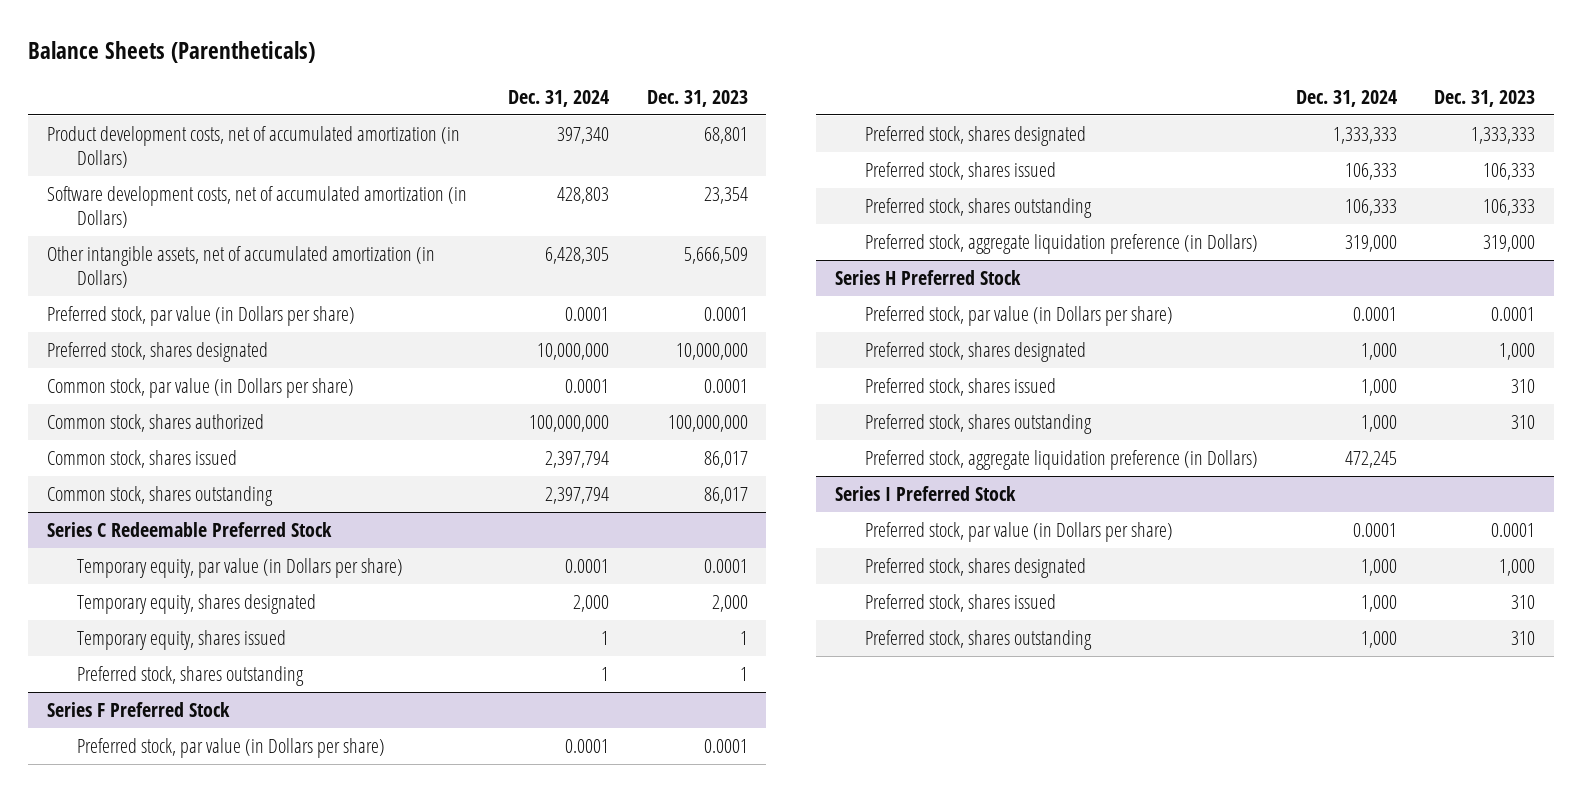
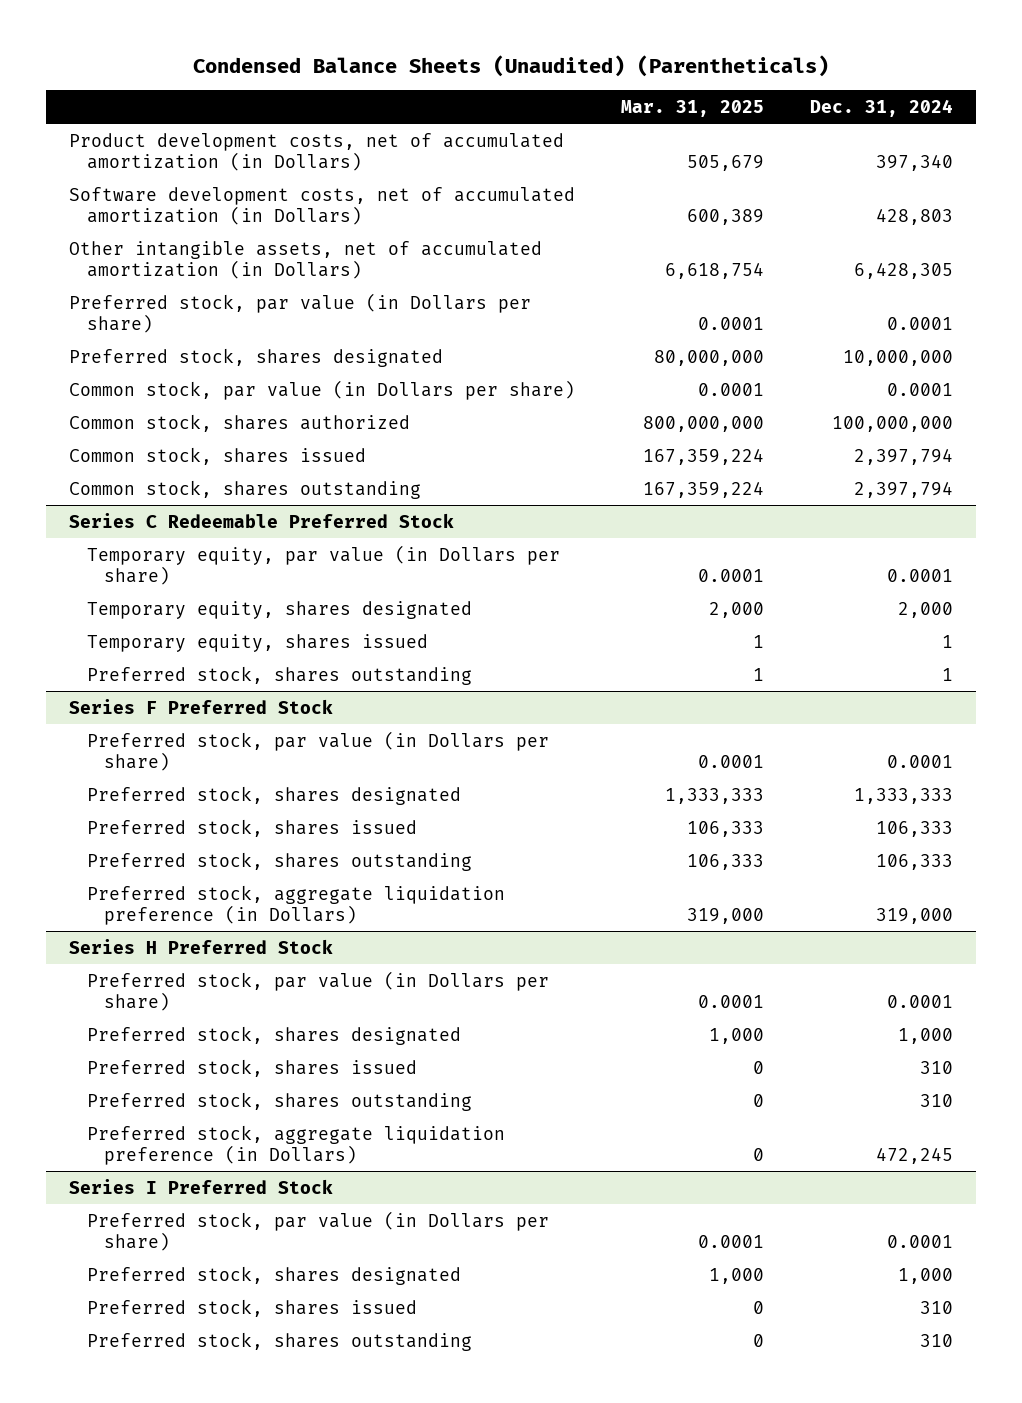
[28,40,316,63] Balance Sheets (Parentheticals) -> [192,54,829,77] Condensed Balance Sheets (Unaudited) (Parentheticals)
[646,89,748,107] Dec. 31, 2023 -> none
none -> [620,99,764,117] Mar. 31, 2025
[1360,379,1397,397] 1,000 -> [920,1060,954,1074] 310
[1360,415,1397,433] 1,000 -> [920,1093,954,1107] 310
[1360,595,1397,613] 1,000 -> [920,1300,954,1314] 310
[1360,631,1397,649] 1,000 -> [920,1333,954,1347] 310

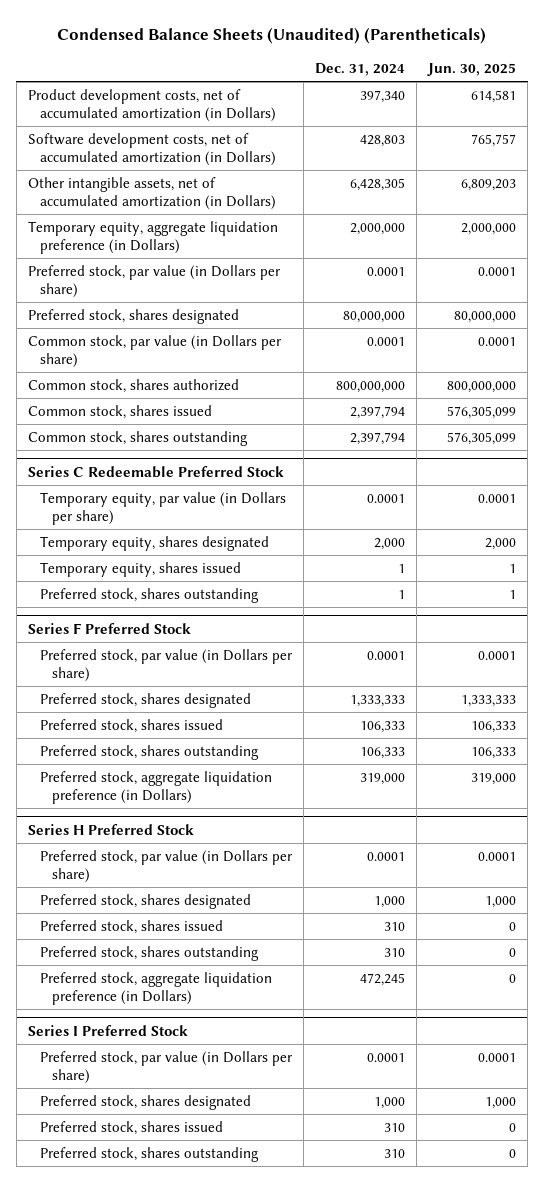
[620,99,764,117] Mar. 31, 2025 -> none
none -> [427,62,517,76] Jun. 30, 2025
none -> [28,221,279,254] Temporary equity, aggregate liquidation preference (in Dollars)
[843,349,954,366] 10,000,000 -> [343,311,406,324] 80,000,000
[832,415,954,432] 100,000,000 -> [336,381,406,394] 800,000,000

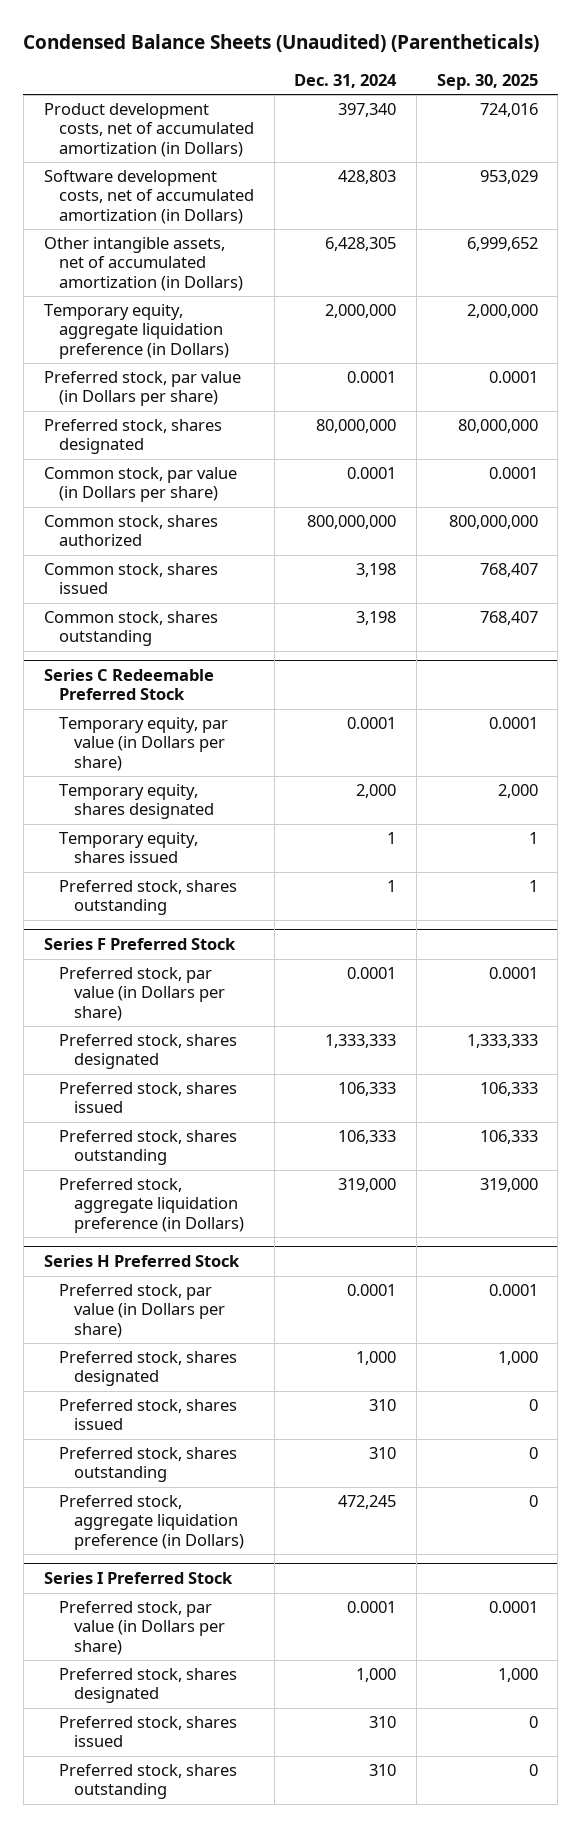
[427,62,517,76] Jun. 30, 2025 -> none
none -> [436,73,538,90] Sep. 30, 2025
[350,406,406,420] 2,397,794 -> [356,563,397,578] 3,198
[350,432,406,446] 2,397,794 -> [356,611,397,626] 3,198

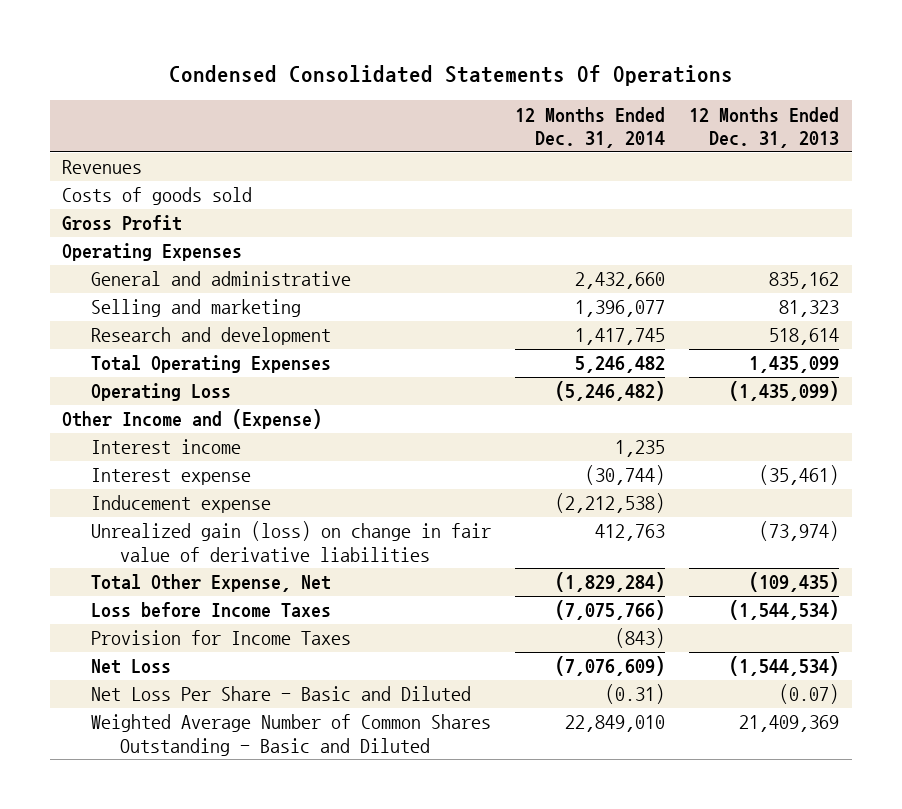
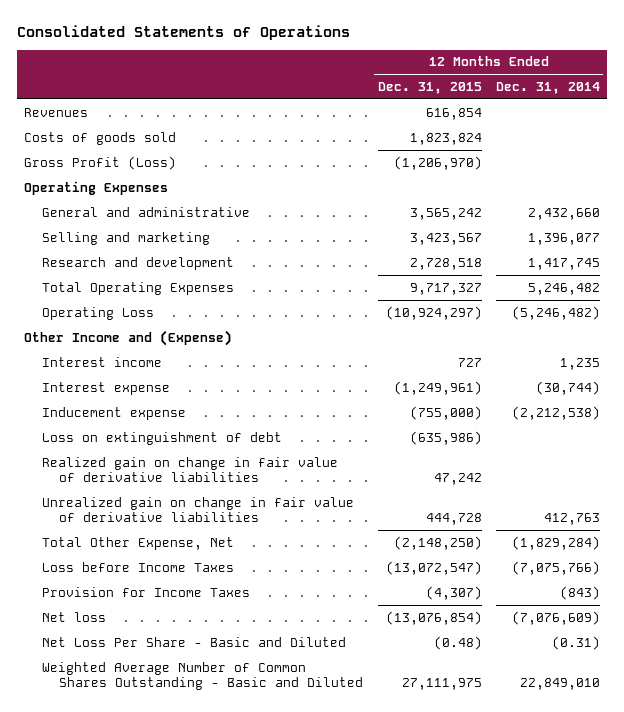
[168,64,733,86] Condensed Consolidated Statements Of Operations -> [17,24,351,40] Consolidated Statements of Operations
[689,106,840,149] 12 Months Ended Dec. 31, 2013 -> none
none -> [377,82,482,95] Dec. 31, 2015
[62,215,183,232] Gross Profit -> [24,155,177,170] Gross Profit (Loss)
none -> [41,431,282,445] Loss on extinguishment of debt
none -> [41,456,338,483] Realized gain on change in fair value of derivative liabilities
[91,521,492,562] Unrealized gain (loss) on change in fair value of derivative liabilities -> [41,496,354,523] Unrealized gain on change in fair value of derivative liabilities
[91,659,172,675] Net Loss -> [41,611,106,622] Net loss

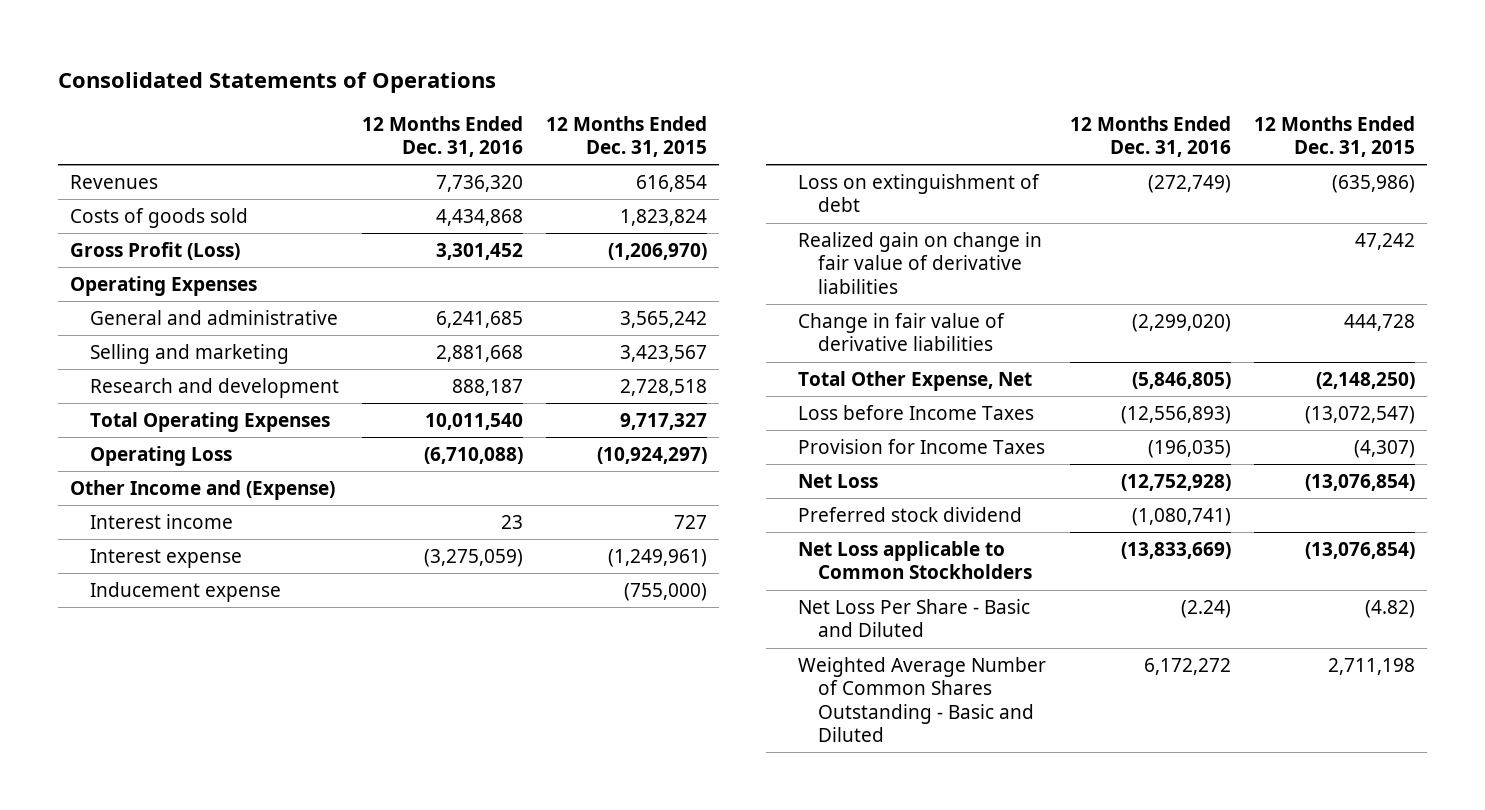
[495,82,600,95] Dec. 31, 2014 -> none
none -> [362,115,524,157] 12 Months Ended Dec. 31, 2016
[41,496,354,523] Unrealized gain on change in fair value of derivative liabilities -> [797,312,1005,352] Change in fair value of derivative liabilities
[41,611,106,622] Net loss -> [797,473,878,488] Net Loss
none -> [797,506,1022,522] Preferred stock dividend
none -> [797,540,1033,580] Net Loss applicable to Common Stockholders
[433,635,482,650] (0.48) -> [1365,599,1416,618] (4.82)
[401,678,482,691] 27,111,975 -> [1328,657,1416,675] 2,711,198

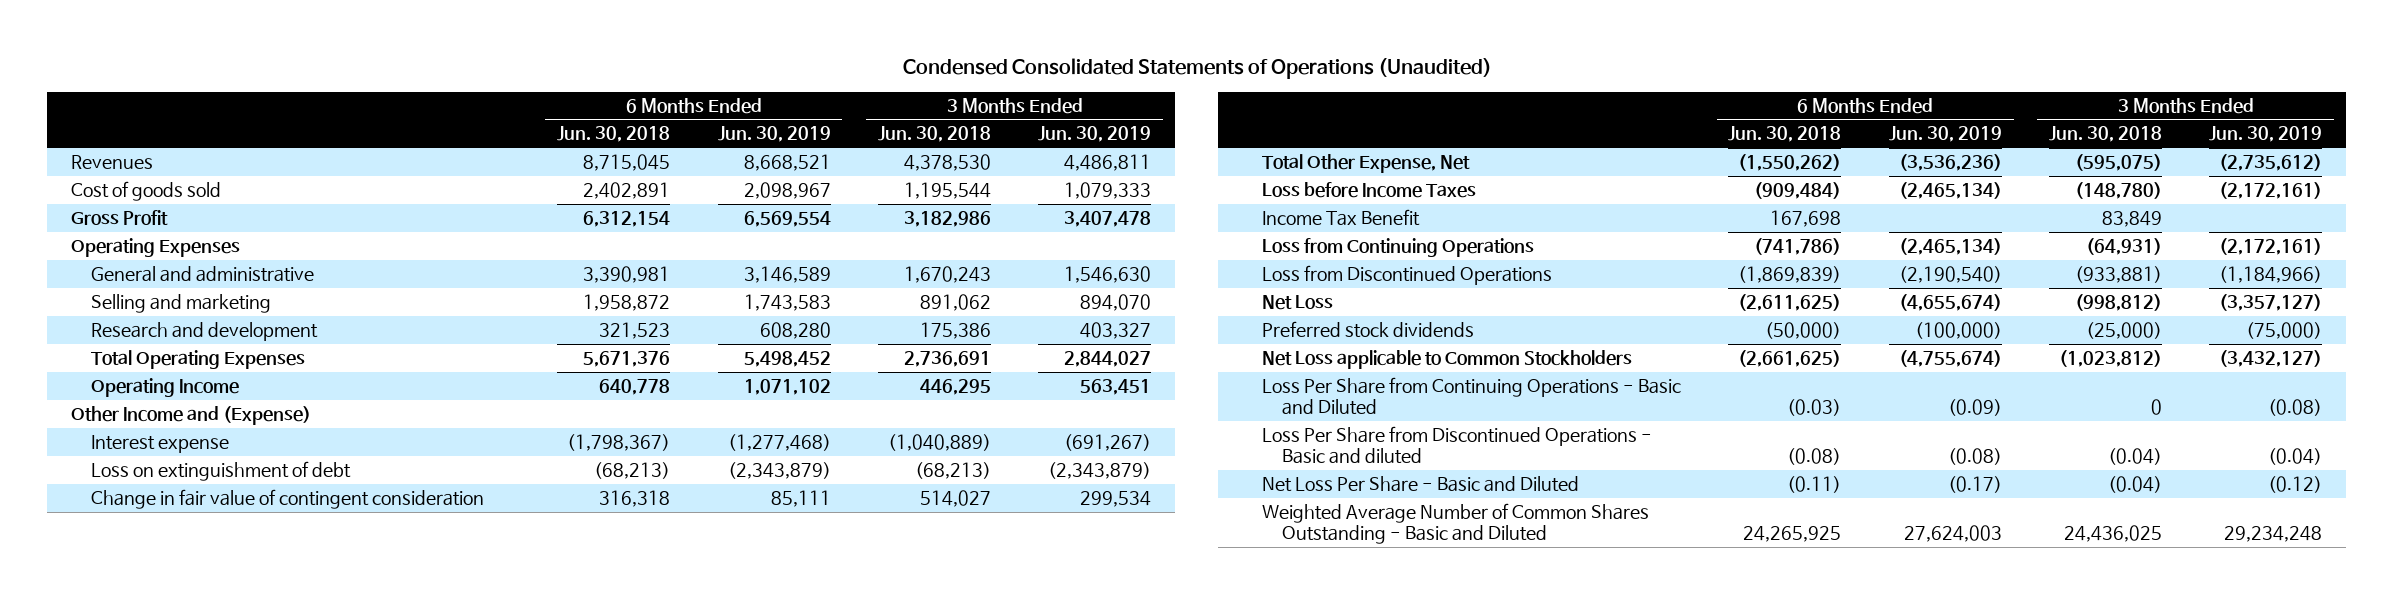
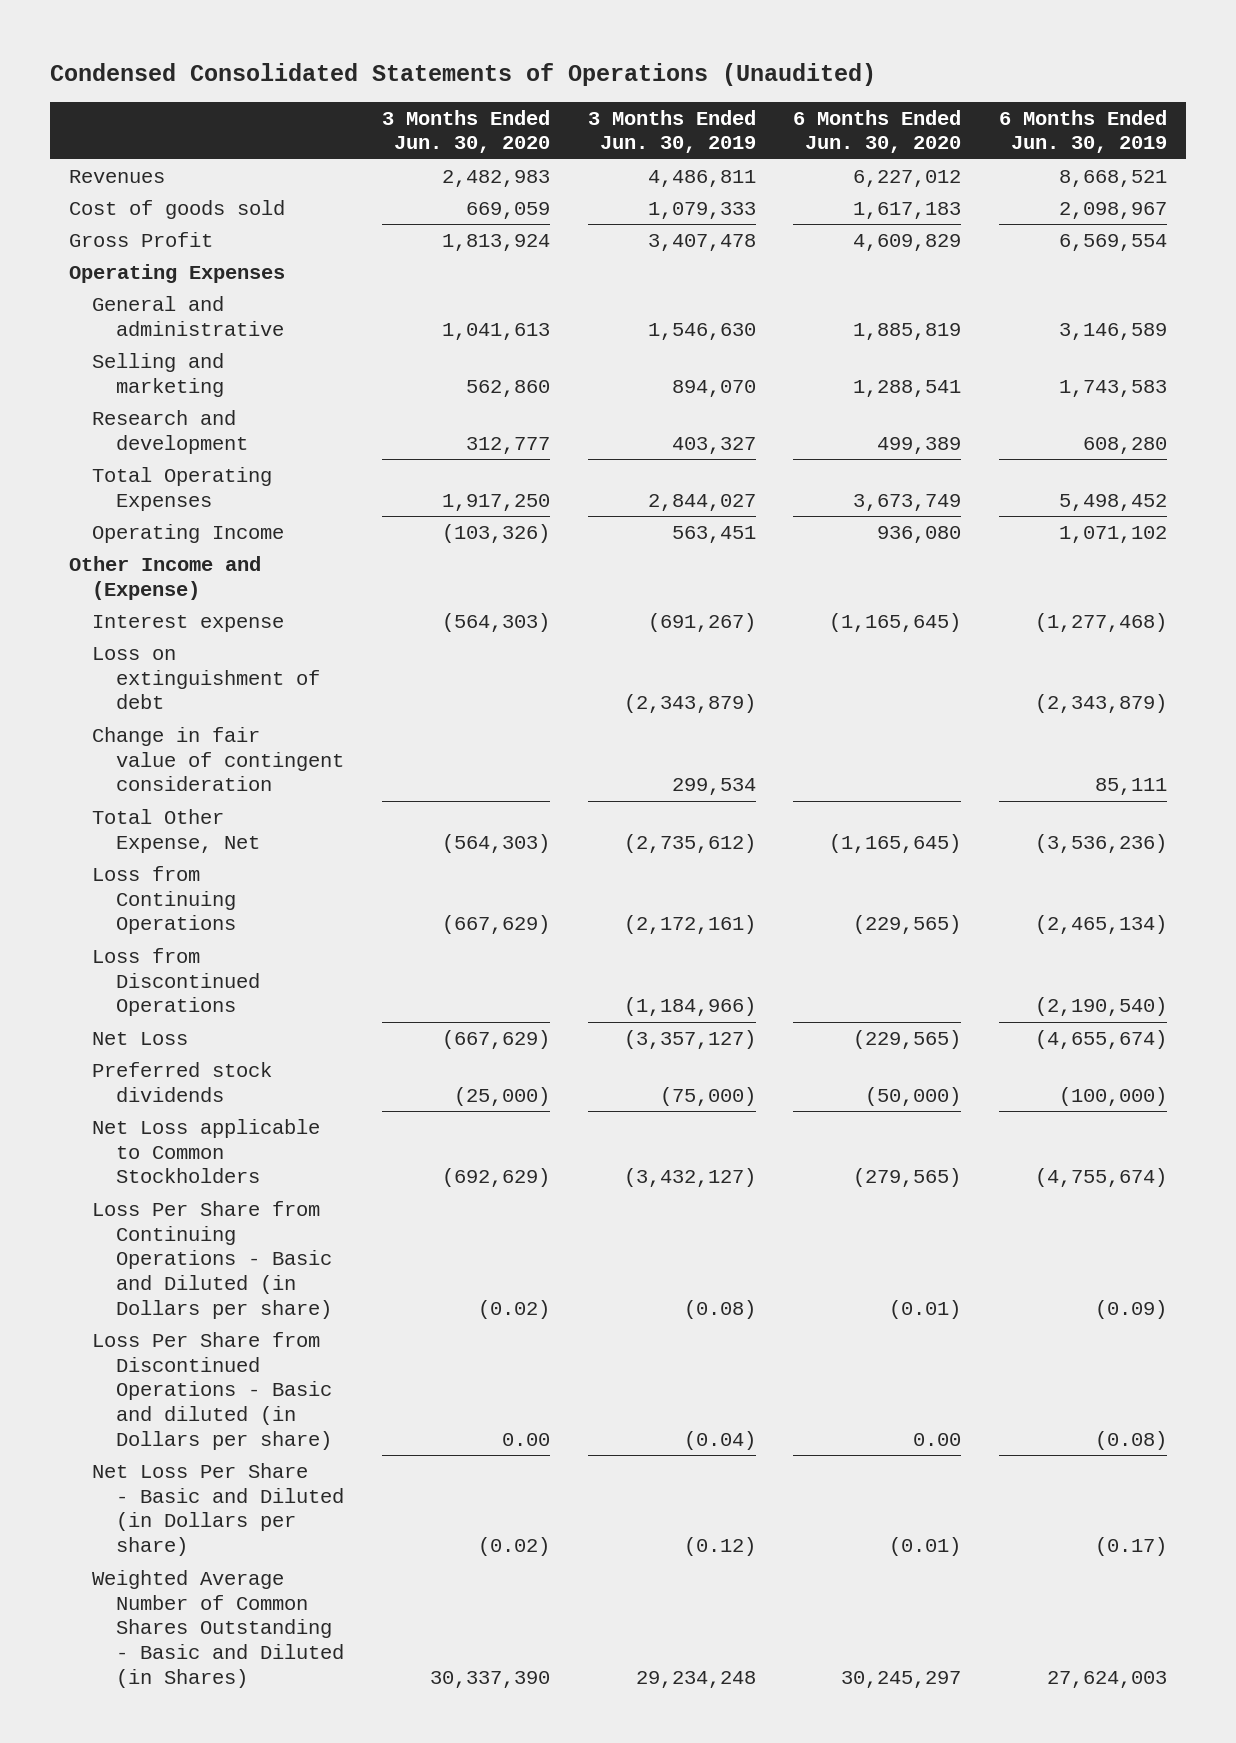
[557,126,671,143] Jun. 30, 2018 -> none
[877,126,991,143] Jun. 30, 2018 -> none
none -> [382,109,551,154] 3 Months Ended Jun. 30, 2020
none -> [793,109,962,154] 6 Months Ended Jun. 30, 2020
[1262,182,1477,199] Loss before Income Taxes -> none
[1262,209,1421,227] Income Tax Benefit -> none
[1262,377,1682,416] Loss Per Share from Continuing Operations - Basic and Diluted -> [92,1200,333,1319] Loss Per Share from Continuing Operations - Basic and Diluted (in Dollars per share)
[1262,426,1653,465] Loss Per Share from Discontinued Operations - Basic and diluted -> [92,1331,333,1450] Loss Per Share from Discontinued Operations - Basic and diluted (in Dollars per share)
[1262,476,1580,493] Net Loss Per Share - Basic and Diluted -> [92,1462,345,1557] Net Loss Per Share - Basic and Diluted (in Dollars per share)
[1262,503,1650,545] Weighted Average Number of Common Shares Outstanding - Basic and Diluted -> [92,1569,345,1688] Weighted Average Number of Common Shares Outstanding - Basic and Diluted (in Shares)

